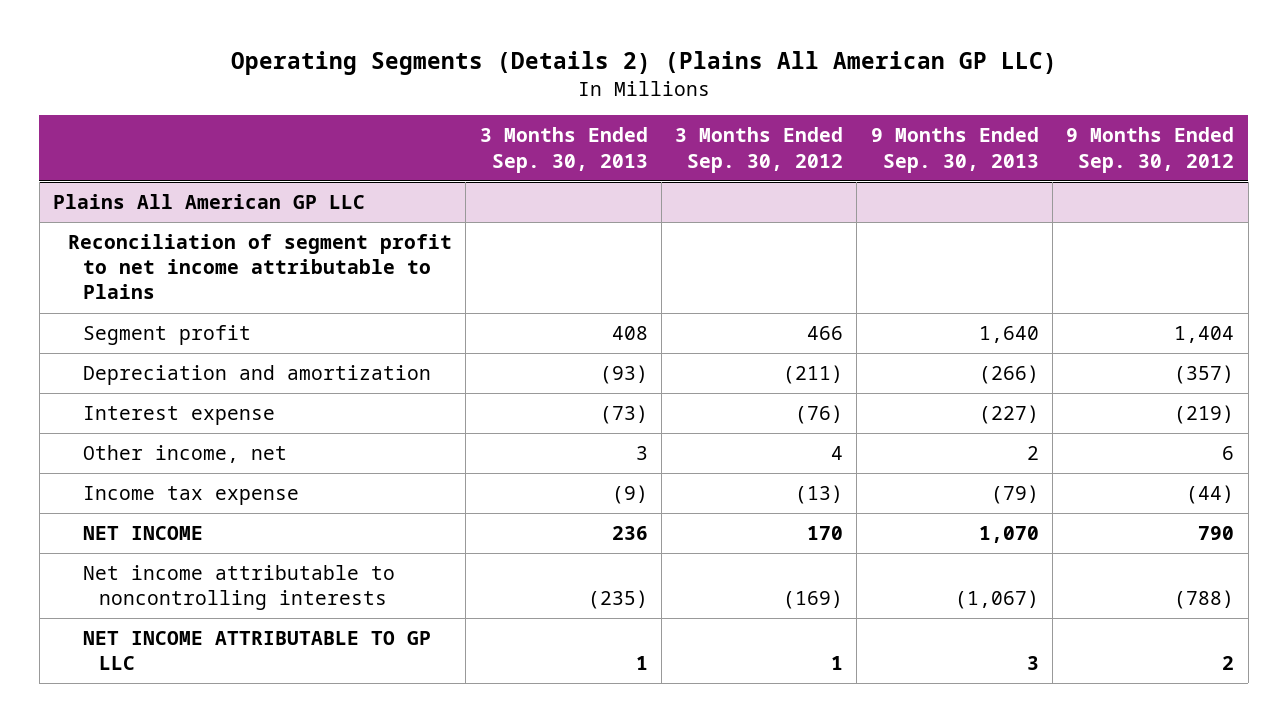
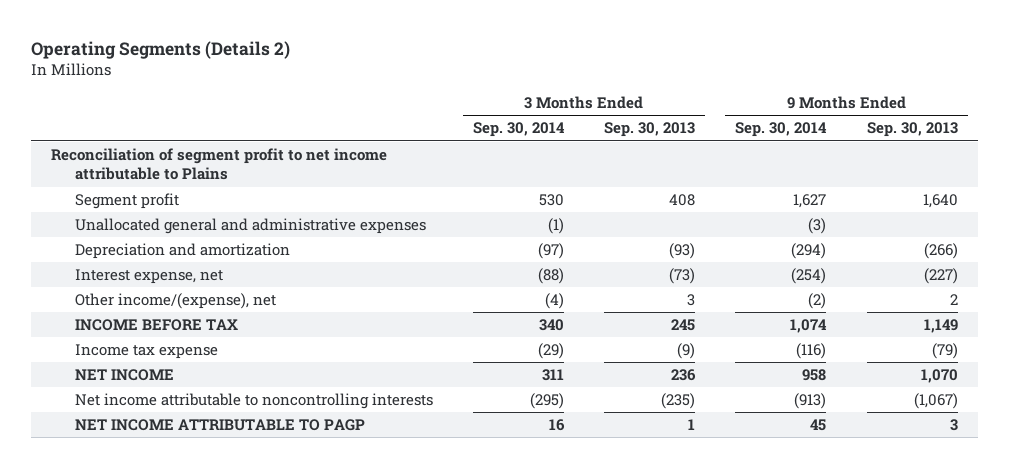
[230,51,1057,76] Operating Segments (Details 2) (Plains All American GP LLC) -> [31,40,291,59] Operating Segments (Details 2)
[675,127,844,173] 3 Months Ended Sep. 30, 2012 -> none
[1066,127,1235,173] 9 Months Ended Sep. 30, 2012 -> none
none -> [473,122,566,138] Sep. 30, 2014
none -> [735,122,828,138] Sep. 30, 2014
[52,194,365,210] Plains All American GP LLC -> none
none -> [74,218,426,235] Unallocated general and administrative expenses
[83,406,276,426] Interest expense -> [74,269,223,285] Interest expense, net
[83,445,288,464] Other income, net -> [74,293,276,310] Other income/(expense), net
none -> [74,319,238,332] INCOME BEFORE TAX
[83,631,432,671] NET INCOME ATTRIBUTABLE TO GP LLC -> [74,419,365,432] NET INCOME ATTRIBUTABLE TO PAGP

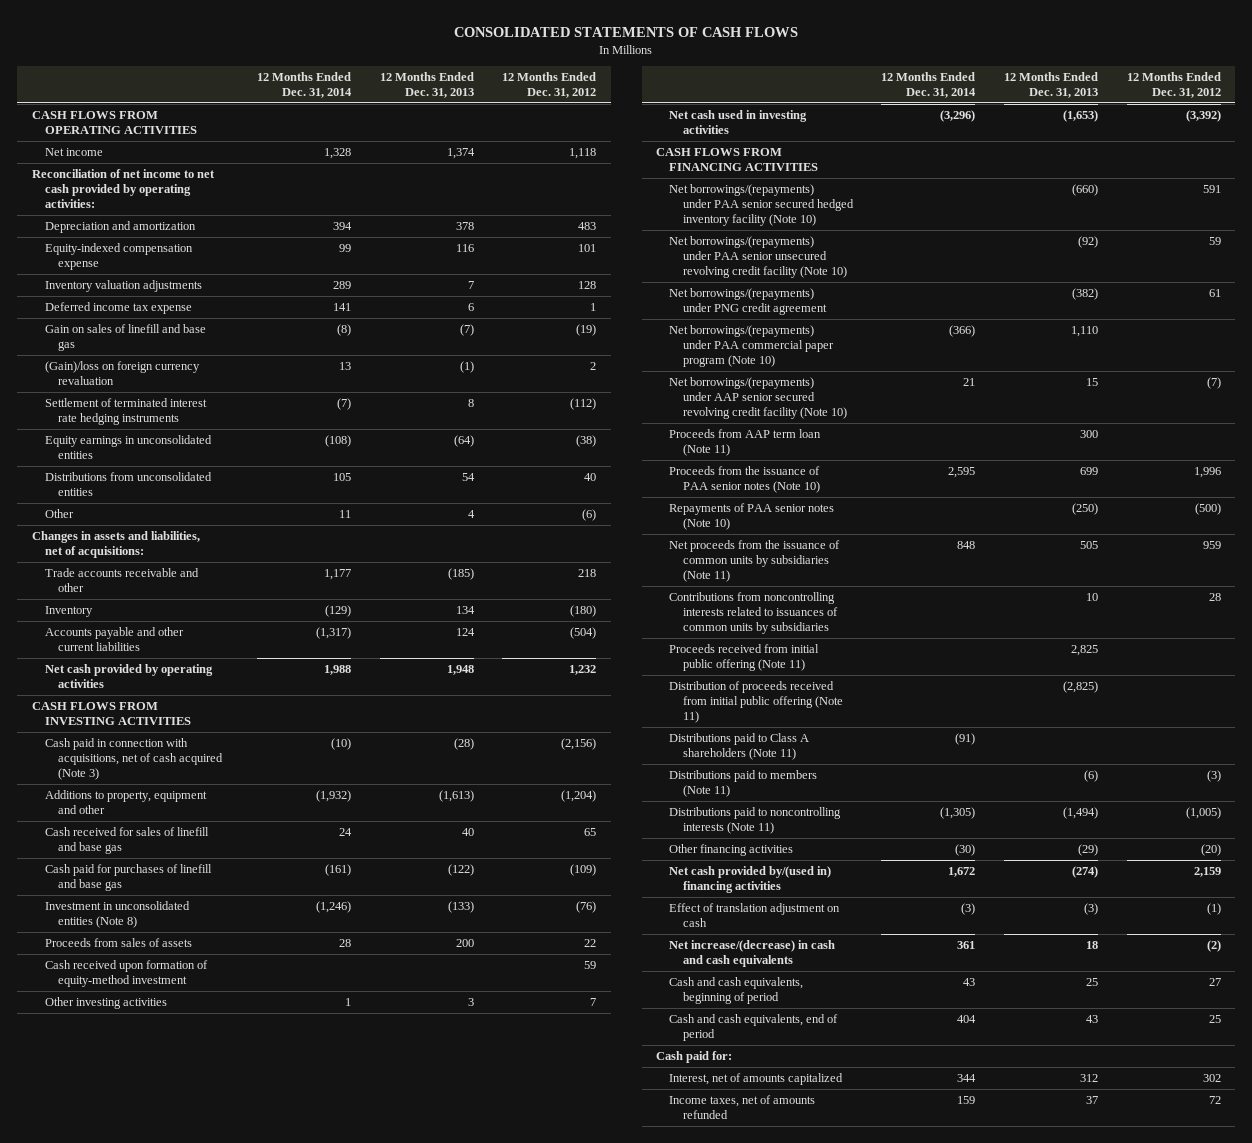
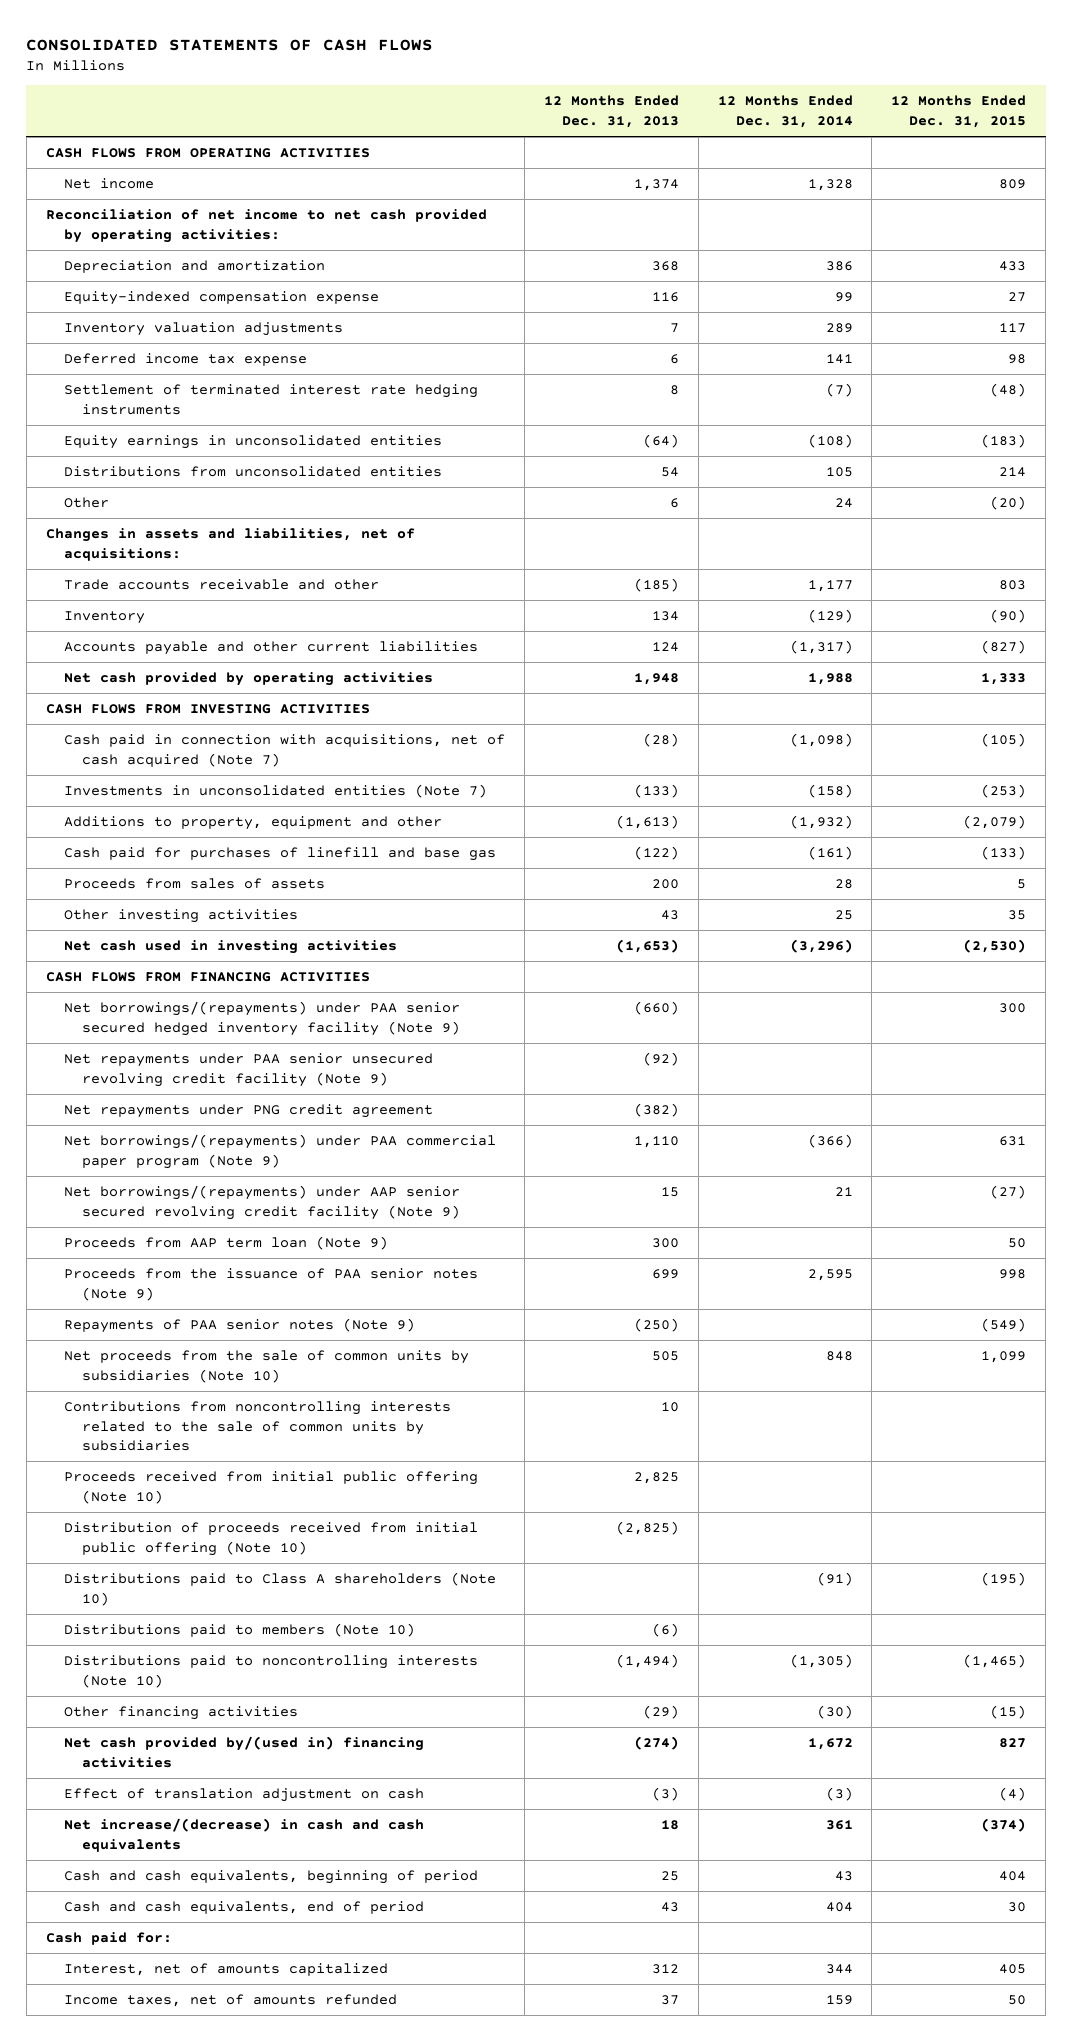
[502,71,597,99] 12 Months Ended Dec. 31, 2012 -> none
none -> [891,95,1027,129] 12 Months Ended Dec. 31, 2015
[332,221,352,230] 394 -> [825,260,853,271] 386
[455,221,474,230] 378 -> [651,260,679,271] 368
[45,323,207,352] Gain on sales of linefill and base gas -> none
[45,360,201,386] (Gain)/loss on foreign currency revaluation -> none
[338,509,351,518] 11 -> [834,497,853,508] 24
[467,509,475,518] 4 -> [669,497,679,508] 6
[45,737,224,781] Cash paid in connection with acquisitions, net of cash acquired (Note 3) -> [64,733,506,767] Cash paid in connection with acquisitions, net of cash acquired (Note 7)
[330,737,351,750] (10) -> [789,732,853,747] (1,098)
none -> [64,783,488,798] Investments in unconsolidated entities (Note 7)
[45,826,210,855] Cash received for sales of linefill and base gas -> none
[45,900,191,929] Investment in unconsolidated entities (Note 8) -> none
[45,959,209,988] Cash received upon formation of equity-method investment -> none
[344,997,351,1006] 1 -> [834,909,853,920] 25
[467,997,474,1006] 3 -> [660,909,679,920] 43
[669,183,854,227] Net borrowings/(repayments) under PAA senior secured hedged inventory facility (Note 10) -> [64,1000,461,1036] Net borrowings/(repayments) under PAA senior secured hedged inventory facility (Note 9)
[669,235,847,279] Net borrowings/(repayments) under PAA senior unsecured revolving credit facility (Note 10) -> [64,1052,434,1087] Net repayments under PAA senior unsecured revolving credit facility (Note 9)
[669,287,827,316] Net borrowings/(repayments) under PNG credit agreement -> [64,1103,434,1118] Net repayments under PNG credit agreement
[669,324,834,368] Net borrowings/(repayments) under PAA commercial paper program (Note 10) -> [64,1133,497,1169] Net borrowings/(repayments) under PAA commercial paper program (Note 9)
[669,376,847,420] Net borrowings/(repayments) under AAP senior secured revolving credit facility (Note 10) -> [64,1184,461,1220] Net borrowings/(repayments) under AAP senior secured revolving credit facility (Note 9)
[669,428,822,457] Proceeds from AAP term loan (Note 11) -> [64,1235,389,1250] Proceeds from AAP term loan (Note 9)
[669,465,821,494] Proceeds from the issuance of PAA senior notes (Note 10) -> [64,1267,479,1301] Proceeds from the issuance of PAA senior notes (Note 9)
[669,502,835,531] Repayments of PAA senior notes (Note 10) -> [64,1317,416,1333] Repayments of PAA senior notes (Note 9)
[669,539,841,583] Net proceeds from the issuance of common units by subsidiaries (Note 11) -> [64,1349,470,1383] Net proceeds from the sale of common units by subsidiaries (Note 10)
[669,591,838,635] Contributions from noncontrolling interests related to issuances of common units by subsidiaries -> [64,1400,452,1452] Contributions from noncontrolling interests related to the sale of common units by subsidiaries
[669,643,820,672] Proceeds received from initial public offering (Note 11) -> [64,1470,479,1504] Proceeds received from initial public offering (Note 10)
[669,680,843,724] Distribution of proceeds received from initial public offering (Note 11) -> [64,1521,479,1556] Distribution of proceeds received from initial public offering (Note 10)
[669,732,810,761] Distributions paid to Class A shareholders (Note 11) -> [64,1571,497,1606] Distributions paid to Class A shareholders (Note 10)
[669,769,818,798] Distributions paid to members (Note 11) -> [64,1622,416,1637] Distributions paid to members (Note 10)
[669,806,842,835] Distributions paid to noncontrolling interests (Note 11) -> [64,1654,479,1688] Distributions paid to noncontrolling interests (Note 10)

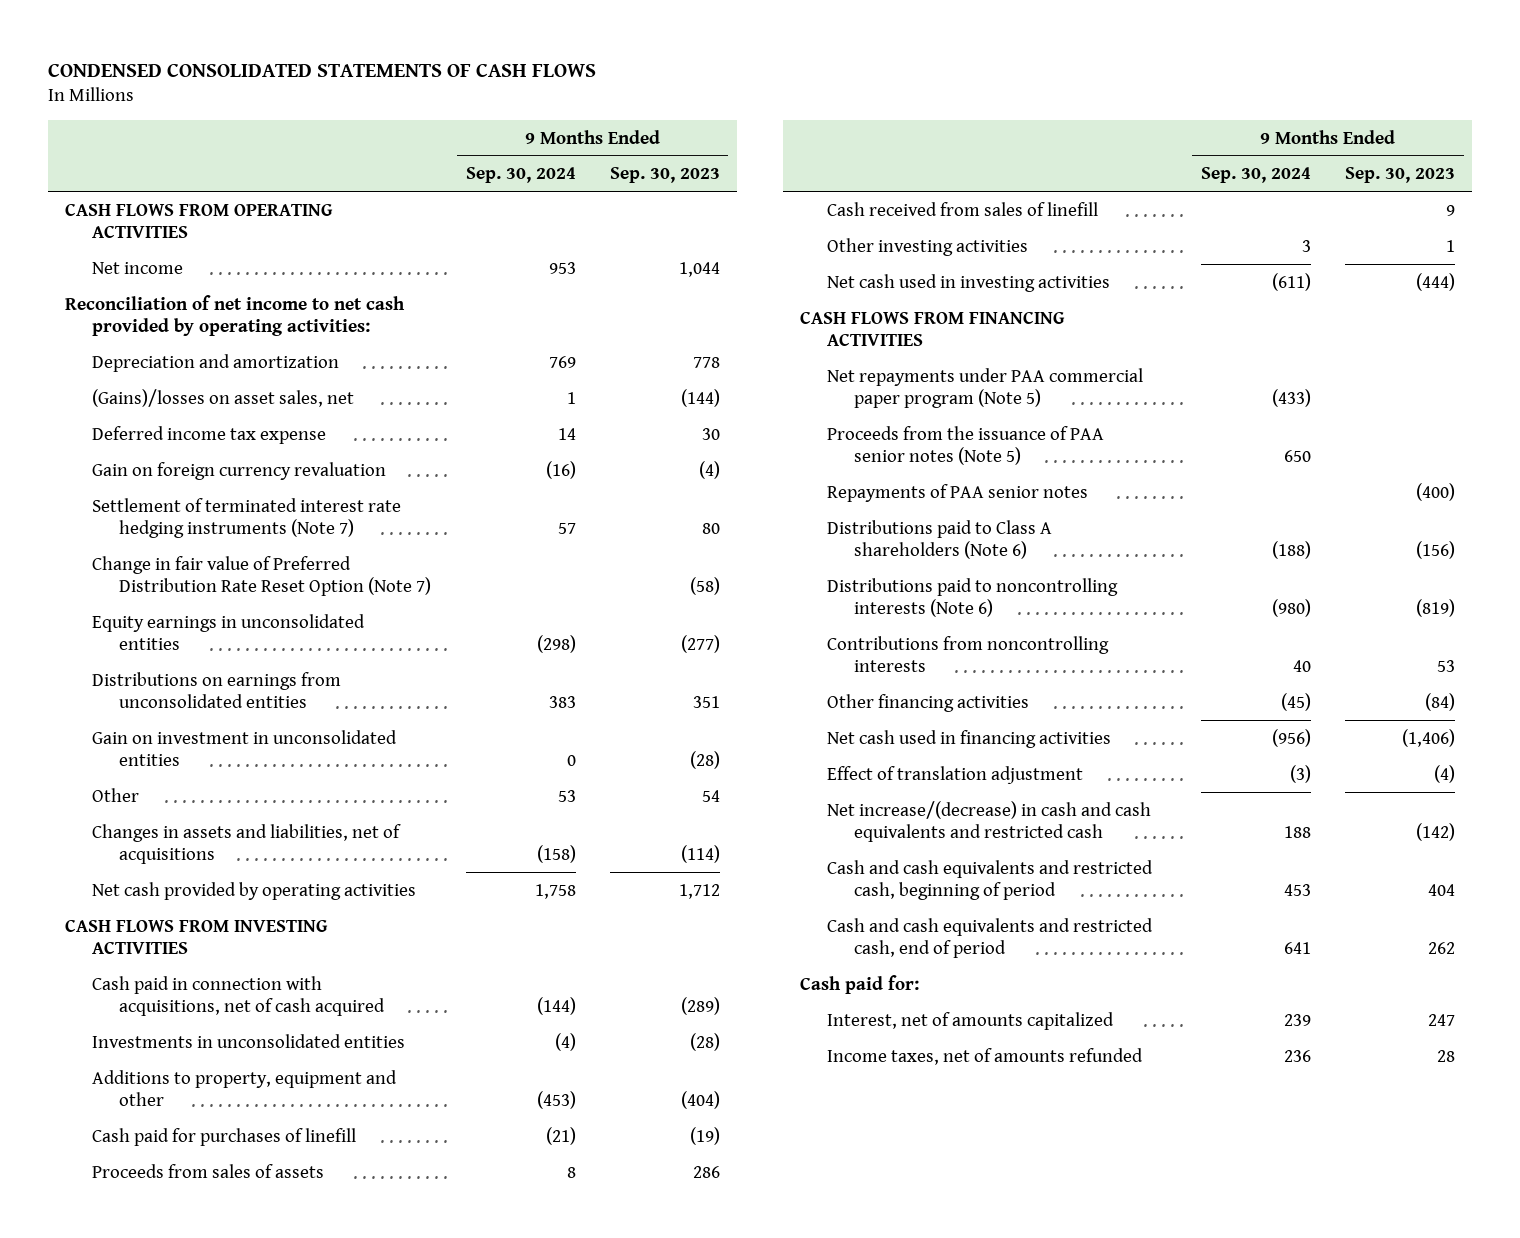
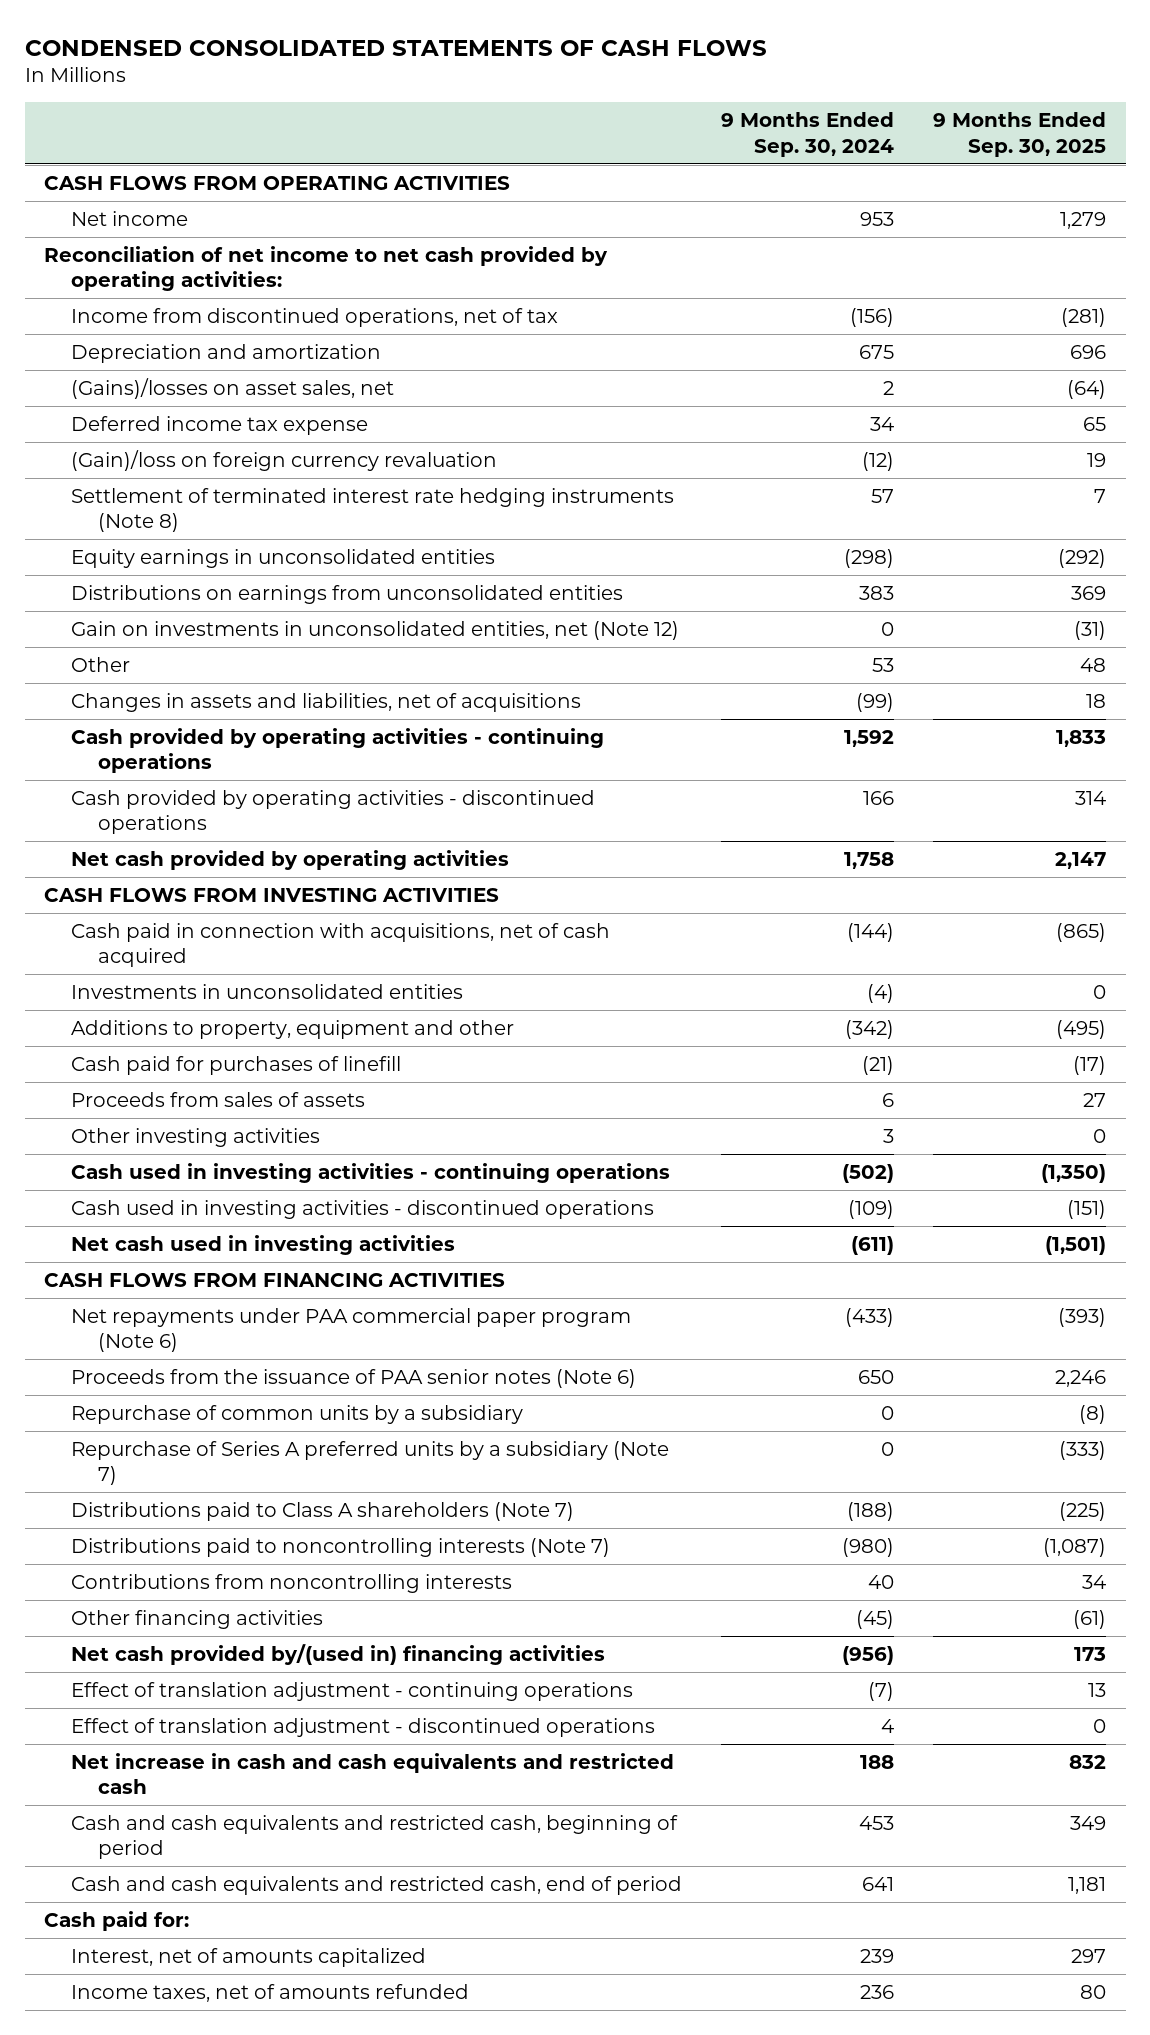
[609,167,720,184] Sep. 30, 2023 -> none
none -> [933,112,1107,157] 9 Months Ended Sep. 30, 2025
[92,555,432,597] Change in fair value of Preferred Distribution Rate Reset Option (Note 7) -> none
none -> [71,307,559,327] Income from discontinued operations, net of tax
[548,355,576,368] 769 -> [859,344,895,359] 675
[566,391,576,404] 1 -> [883,380,895,395] 2
[557,427,576,440] 14 -> [870,416,895,431] 34
[92,461,387,480] Gain on foreign currency revaluation -> [71,449,498,471] (Gain)/loss on foreign currency revaluation
[545,460,576,479] (16) -> [862,451,895,471] (12)
[92,497,402,539] Settlement of terminated interest rate hedging instruments (Note 7) -> [71,487,675,533] Settlement of terminated interest rate hedging instruments (Note 8)
[92,729,398,767] Gain on investment in unconsolidated entities -> [71,620,680,640] Gain on investments in unconsolidated entities, net (Note 12)
[536,845,576,864] (158) -> [856,692,895,712] (99)
none -> [71,727,605,774] Cash provided by operating activities - continuing operations
none -> [71,789,596,835] Cash provided by operating activities - discontinued operations
[536,1091,576,1110] (453) -> [845,1019,895,1039] (342)
[827,201,1099,216] Cash received from sales of linefill -> none
[566,1166,576,1178] 8 -> [882,1092,895,1107] 6
none -> [71,1162,671,1183] Cash used in investing activities - continuing operations
none -> [71,1199,655,1219] Cash used in investing activities - discontinued operations
[827,483,1089,502] Repayments of PAA senior notes -> none
[827,367,1144,409] Net repayments under PAA commercial paper program (Note 5) -> [71,1307,632,1353] Net repayments under PAA commercial paper program (Note 6)
[827,425,1105,466] Proceeds from the issuance of PAA senior notes (Note 5) -> [71,1368,637,1388] Proceeds from the issuance of PAA senior notes (Note 6)
none -> [71,1404,524,1424] Repurchase of common units by a subsidiary
none -> [71,1440,670,1486] Repurchase of Series A preferred units by a subsidiary (Note 7)
[827,519,1053,560] Distributions paid to Class A shareholders (Note 6) -> [71,1501,575,1521] Distributions paid to Class A shareholders (Note 7)
[827,577,1119,618] Distributions paid to noncontrolling interests (Note 6) -> [71,1537,611,1557] Distributions paid to noncontrolling interests (Note 7)
[827,729,1112,748] Net cash used in financing activities -> [71,1643,606,1665] Net cash provided by/(used in) financing activities
[827,765,1084,784] Effect of translation adjustment -> [71,1681,634,1701] Effect of translation adjustment - continuing operations
[1289,764,1311,783] (3) -> [868,1681,895,1701] (7)
none -> [71,1717,656,1737] Effect of translation adjustment - discontinued operations
[827,800,1152,843] Net increase/(decrease) in cash and cash equivalents and restricted cash -> [71,1752,675,1795] Net increase in cash and cash equivalents and restricted cash

